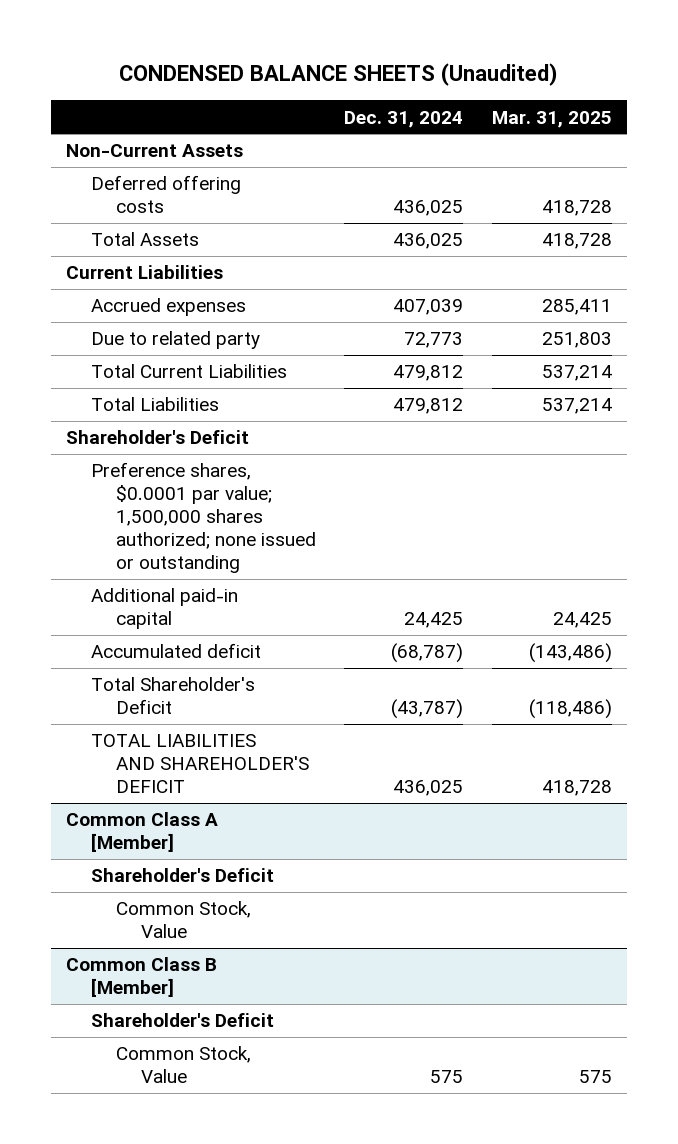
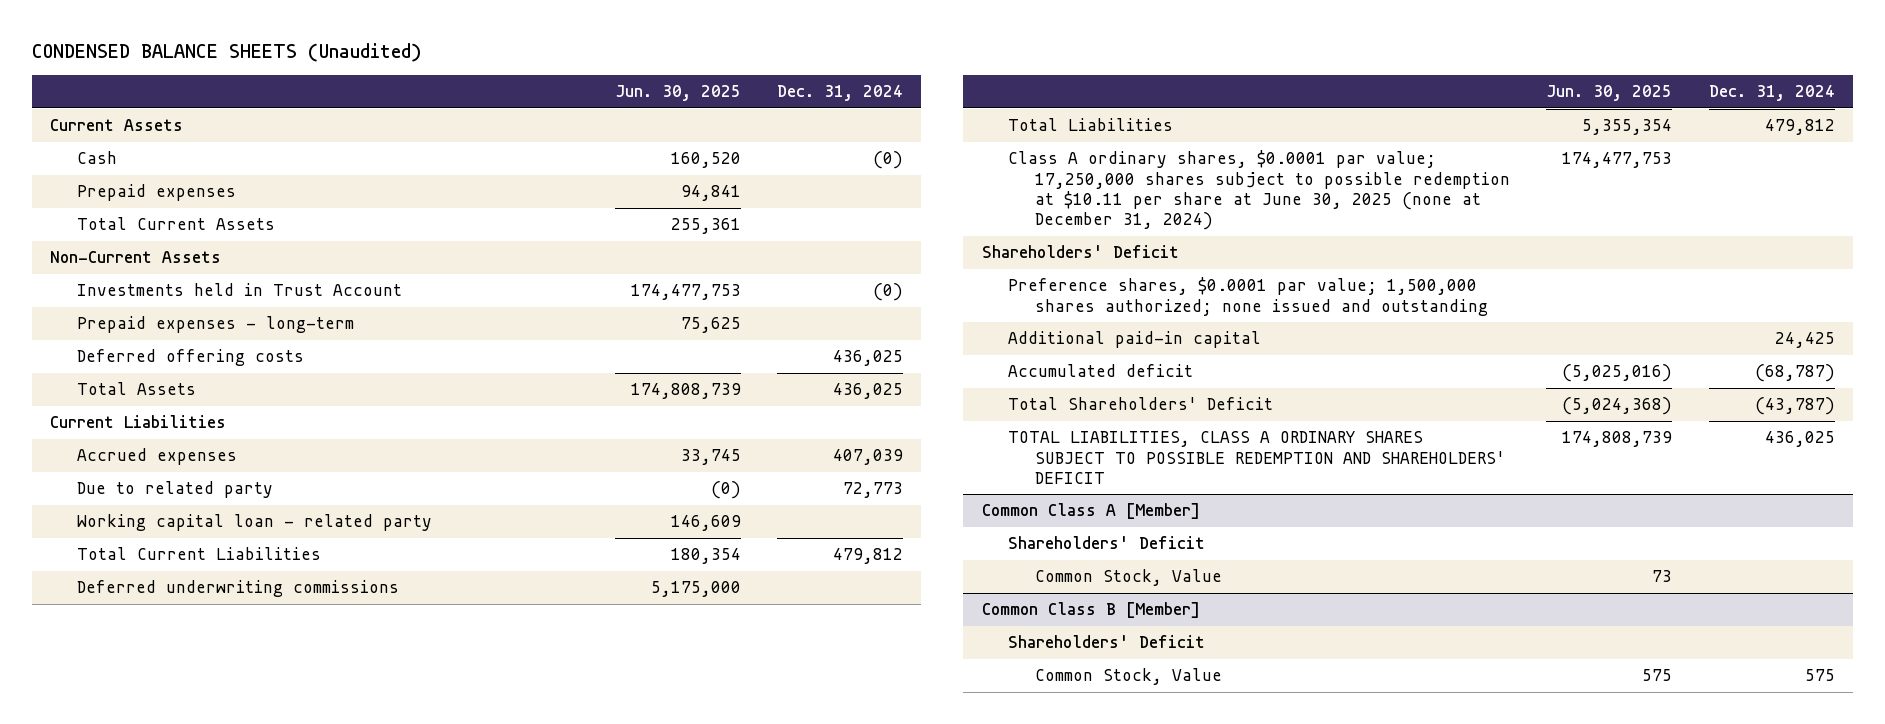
[492,110,613,128] Mar. 31, 2025 -> none
none -> [614,85,741,102] Jun. 30, 2025
none -> [50,119,184,132] Current Assets
none -> [76,151,117,165] Cash
none -> [76,184,236,202] Prepaid expenses
none -> [76,217,275,231] Total Current Assets
none -> [76,283,402,297] Investments held in Trust Account
none -> [76,316,354,334] Prepaid expenses - long-term
none -> [76,514,432,532] Working capital loan - related party
none -> [76,580,399,598] Deferred underwriting commissions
none -> [1008,150,1510,230] Class A ordinary shares, $0.0001 par value; 17,250,000 shares subject to possible redemption at $10.11 per share at June 30, 2025 (none at December 31, 2024)
[65,430,249,445] Shareholder's Deficit -> [981,245,1179,259] Shareholders' Deficit
[90,462,316,574] Preference shares, $0.0001 par value; 1,500,000 shares authorized; none issued or outstanding -> [1008,277,1488,316] Preference shares, $0.0001 par value; 1,500,000 shares authorized; none issued and outstanding
[90,677,255,715] Total Shareholder's Deficit -> [1008,397,1274,411] Total Shareholders' Deficit
[90,734,309,794] TOTAL LIABILITIES AND SHAREHOLDER'S DEFICIT -> [1008,431,1505,484] TOTAL LIABILITIES, CLASS A ORDINARY SHARES SUBJECT TO POSSIBLE REDEMPTION AND SHAREHOLDERS' DEFICIT
[90,868,274,883] Shareholder's Deficit -> [1008,536,1206,550] Shareholders' Deficit
[90,1013,274,1028] Shareholder's Deficit -> [1008,635,1206,649] Shareholders' Deficit

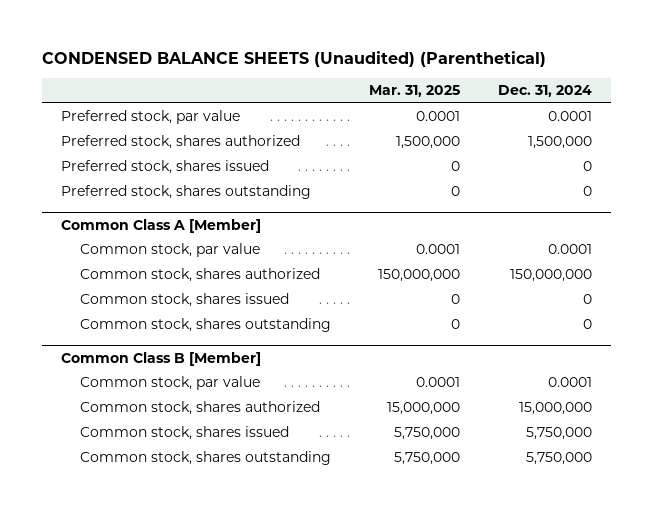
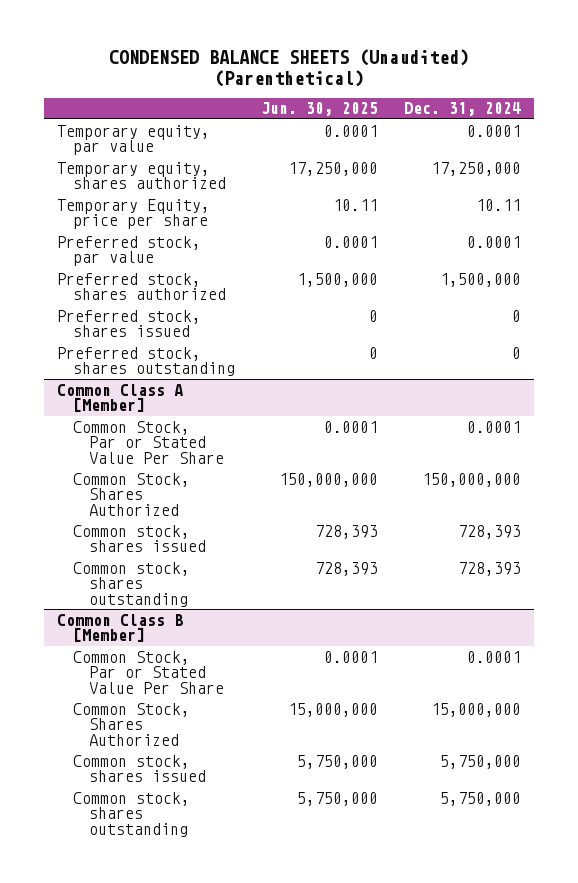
[368,85,460,98] Mar. 31, 2025 -> none
none -> [261,102,379,117] Jun. 30, 2025
none -> [57,124,211,156] Temporary equity, par value
none -> [57,161,227,190] Temporary equity, shares authorized
none -> [57,198,211,230] Temporary Equity, price per share
[79,243,260,258] Common stock, par value -> [73,420,225,464] Common Stock, Par or Stated Value Per Share
[79,268,320,283] Common stock, shares authorized -> [73,472,191,516] Common Stock, Shares Authorized
[582,294,592,305] 0 -> [458,524,522,539] 728,393
[582,319,592,330] 0 -> [458,561,522,576] 728,393
[79,376,260,391] Common stock, par value -> [73,650,225,694] Common Stock, Par or Stated Value Per Share
[79,401,320,416] Common stock, shares authorized -> [73,702,191,746] Common Stock, Shares Authorized

